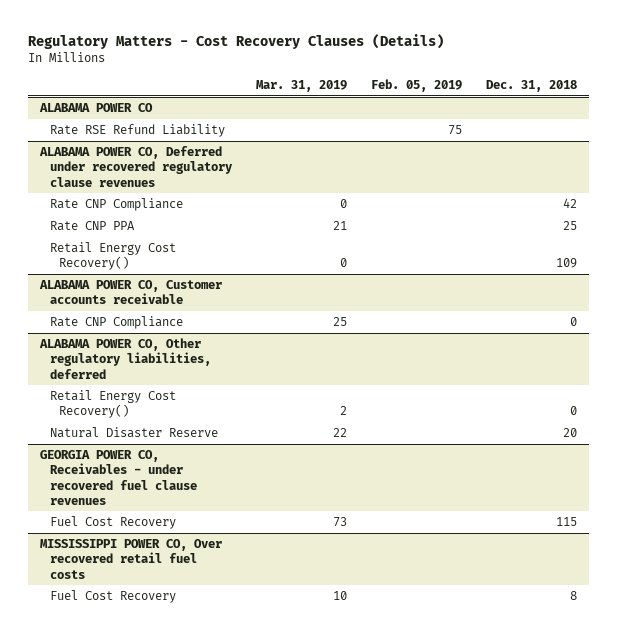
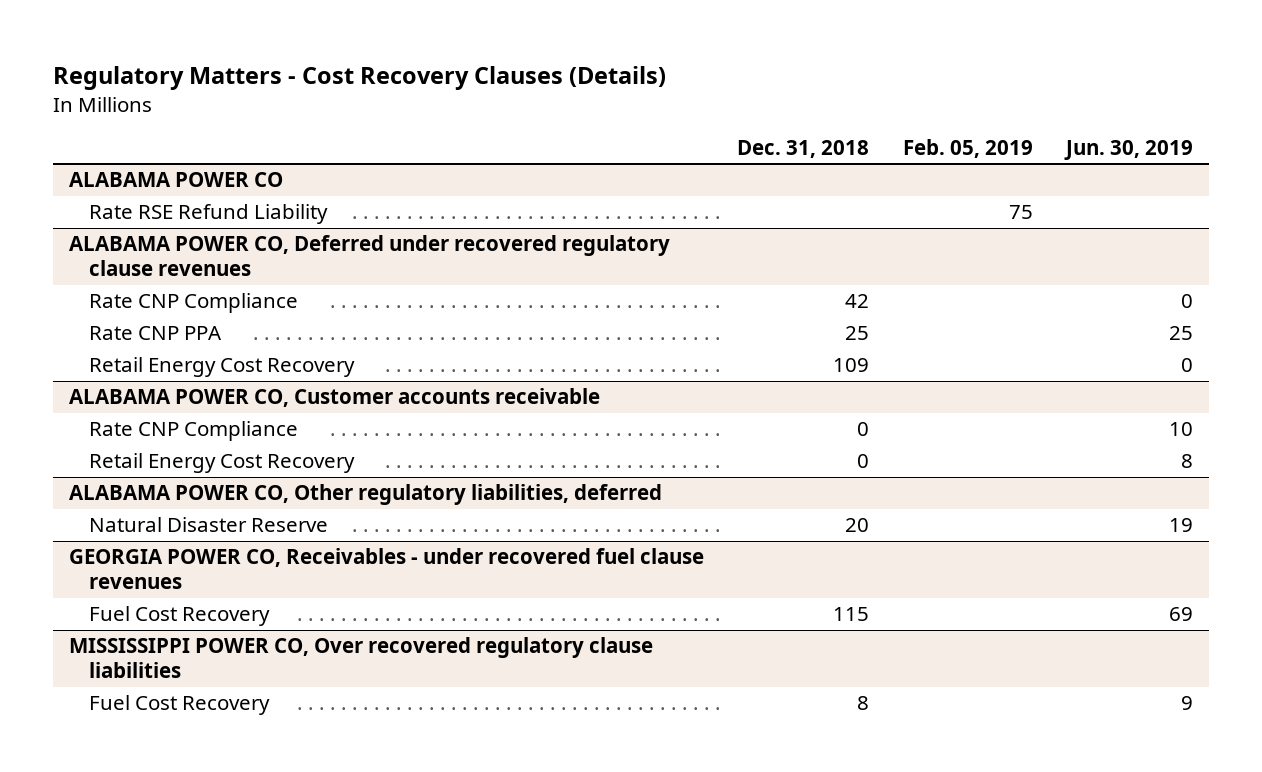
[255,80,347,93] Mar. 31, 2019 -> none
none -> [1063,139,1193,160] Jun. 30, 2019
[49,241,176,271] Retail Energy Cost Recovery() -> [89,357,356,378] Retail Energy Cost Recovery
none -> [89,453,356,474] Retail Energy Cost Recovery
[49,389,176,419] Retail Energy Cost Recovery() -> none
[40,538,223,579] MISSISSIPPI POWER CO, Over recovered retail fuel costs -> none
none -> [69,637,654,679] MISSISSIPPI POWER CO, Over recovered regulatory clause liabilities

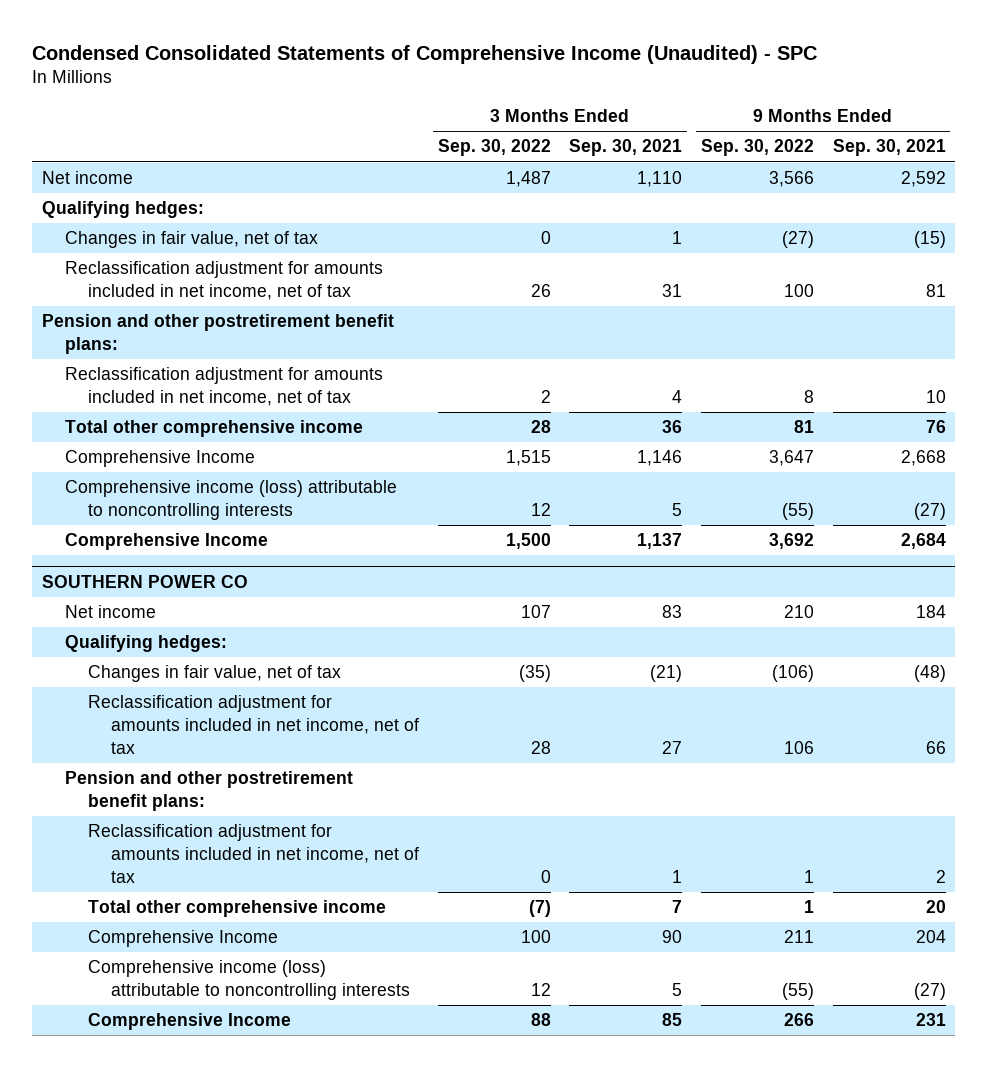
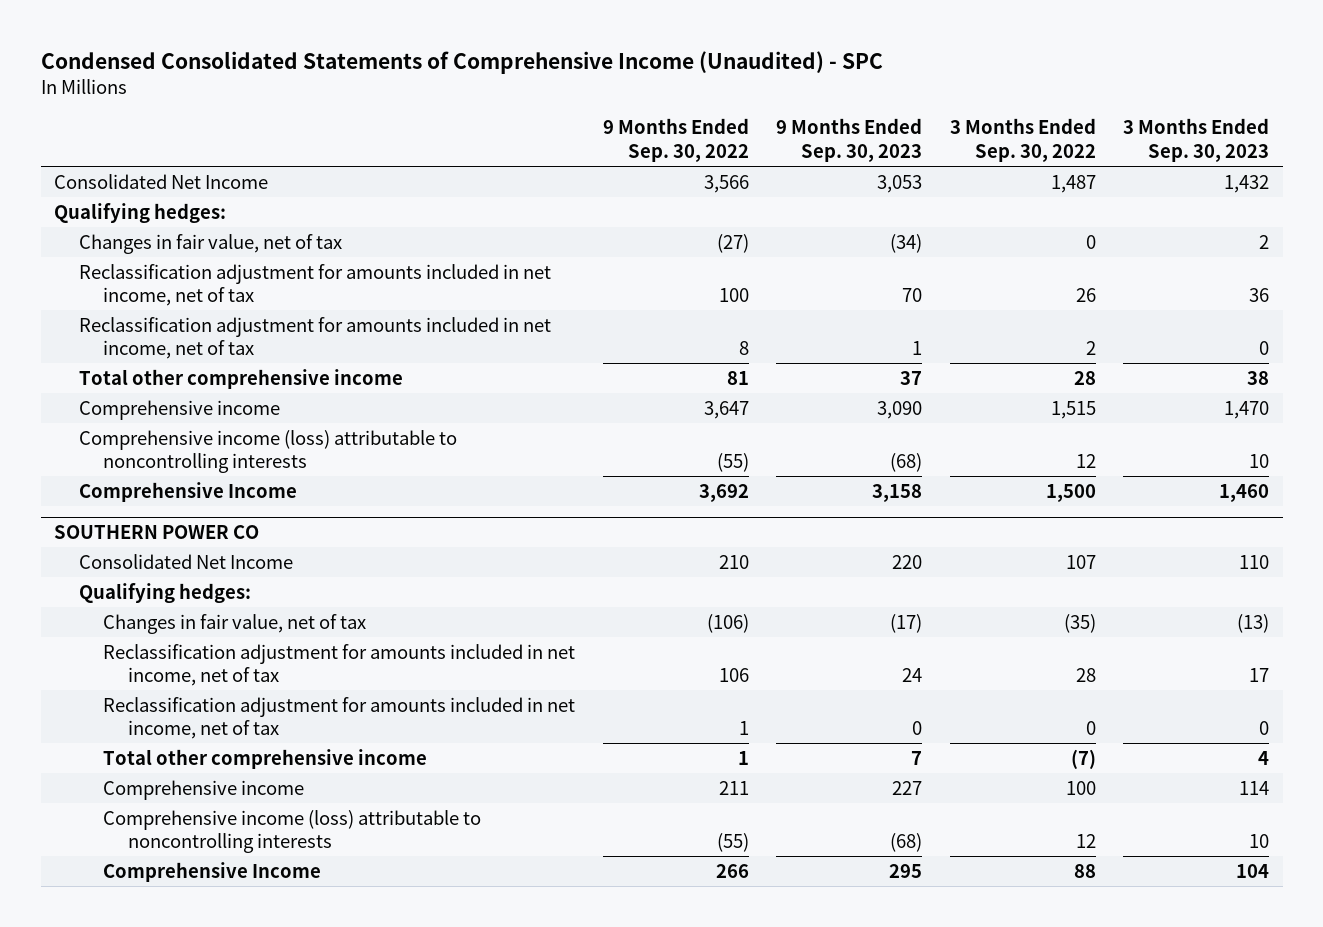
[569,139,683,157] Sep. 30, 2021 -> none
[832,139,946,157] Sep. 30, 2021 -> none
none -> [776,118,923,163] 9 Months Ended Sep. 30, 2023
none -> [1122,118,1269,163] 3 Months Ended Sep. 30, 2023
[41,171,133,185] Net income -> [54,173,269,189] Consolidated Net Income
[41,314,394,354] Pension and other postretirement benefit plans: -> none
[64,450,255,468] Comprehensive Income -> [78,399,280,420] Comprehensive income
[64,605,156,619] Net income -> [78,553,293,569] Consolidated Net Income
[64,771,353,811] Pension and other postretirement benefit plans: -> none
[87,930,278,948] Comprehensive Income -> [103,779,305,800] Comprehensive income

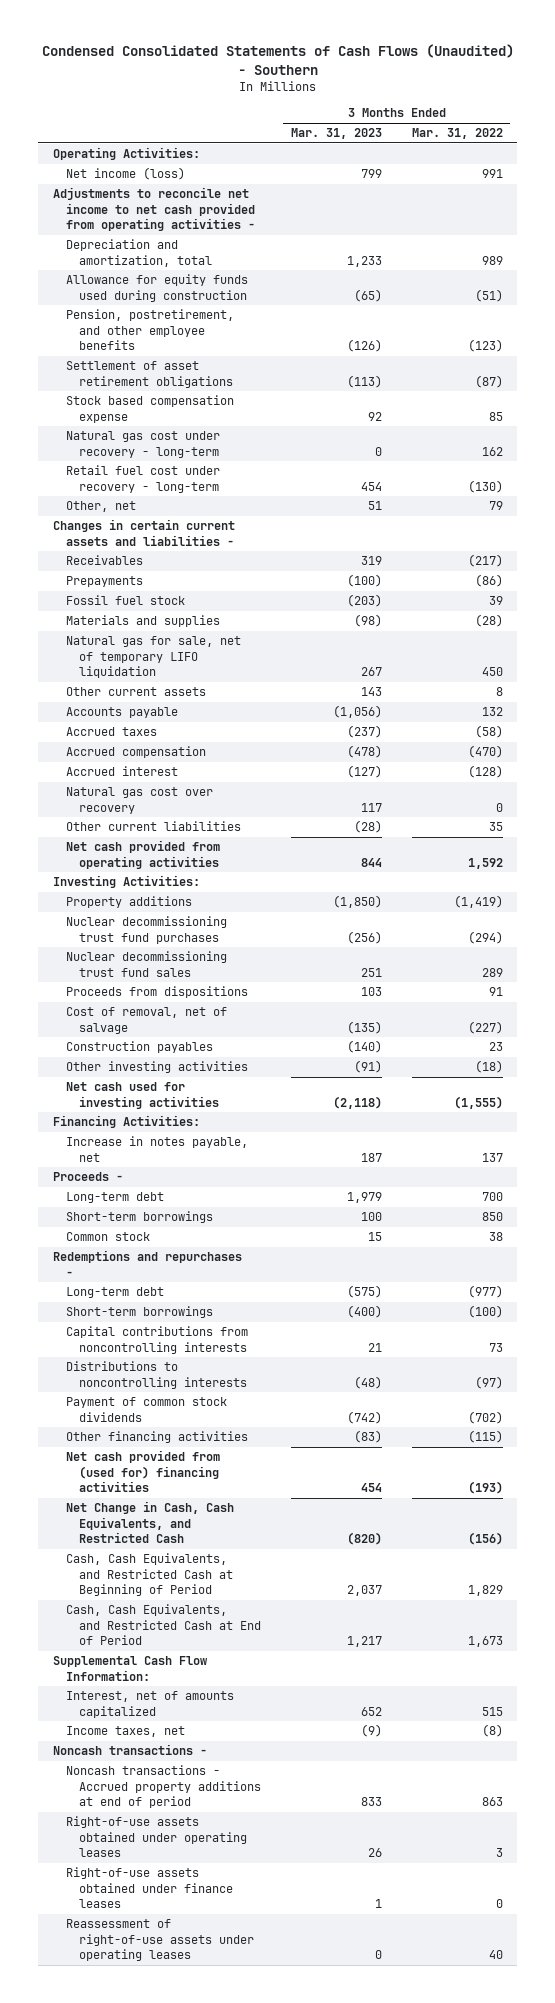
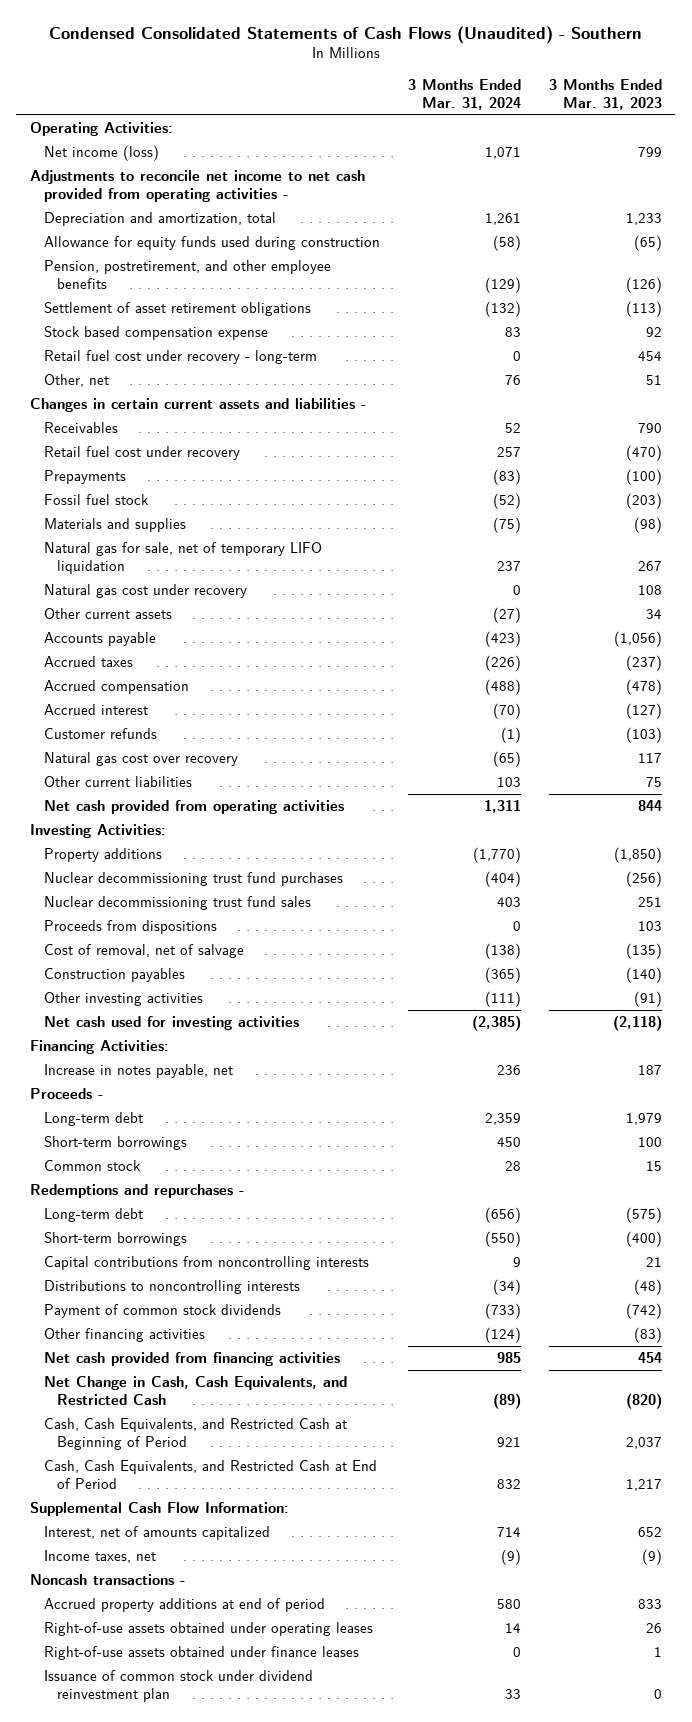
[411,128,503,140] Mar. 31, 2022 -> none
none -> [407,78,521,110] 3 Months Ended Mar. 31, 2024
[65,431,220,458] Natural gas cost under recovery - long-term -> none
[360,556,382,566] 319 -> [637,423,662,434] 790
none -> [43,446,240,461] Retail fuel cost under recovery
none -> [43,584,247,599] Natural gas cost under recovery
[360,687,382,697] 143 -> [645,609,662,620] 34
none -> [43,728,157,740] Customer refunds
[353,820,382,834] (28) -> [645,777,662,788] 75
[65,1450,220,1493] Net cash provided from (used for) financing activities -> [43,1352,340,1367] Net cash provided from financing activities
[65,1765,262,1809] Noncash transactions - Accrued property additions at end of period -> [43,1598,325,1613] Accrued property additions at end of period
[65,1919,255,1962] Reassessment of right-of-use assets under operating leases -> none
none -> [43,1670,313,1703] Issuance of common stock under dividend reinvestment plan

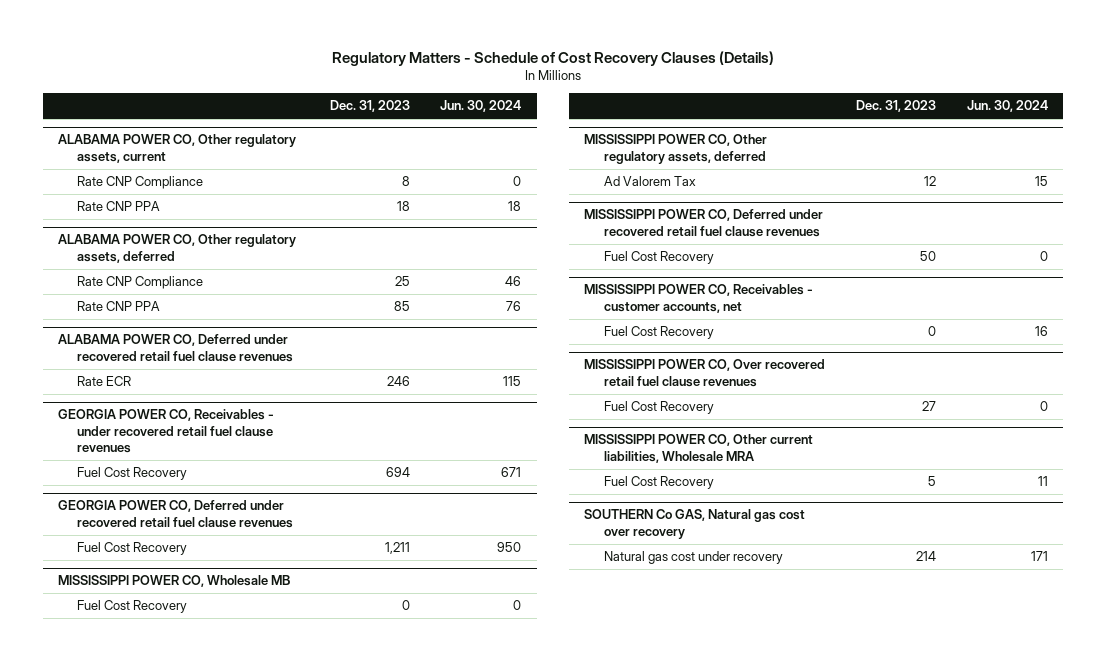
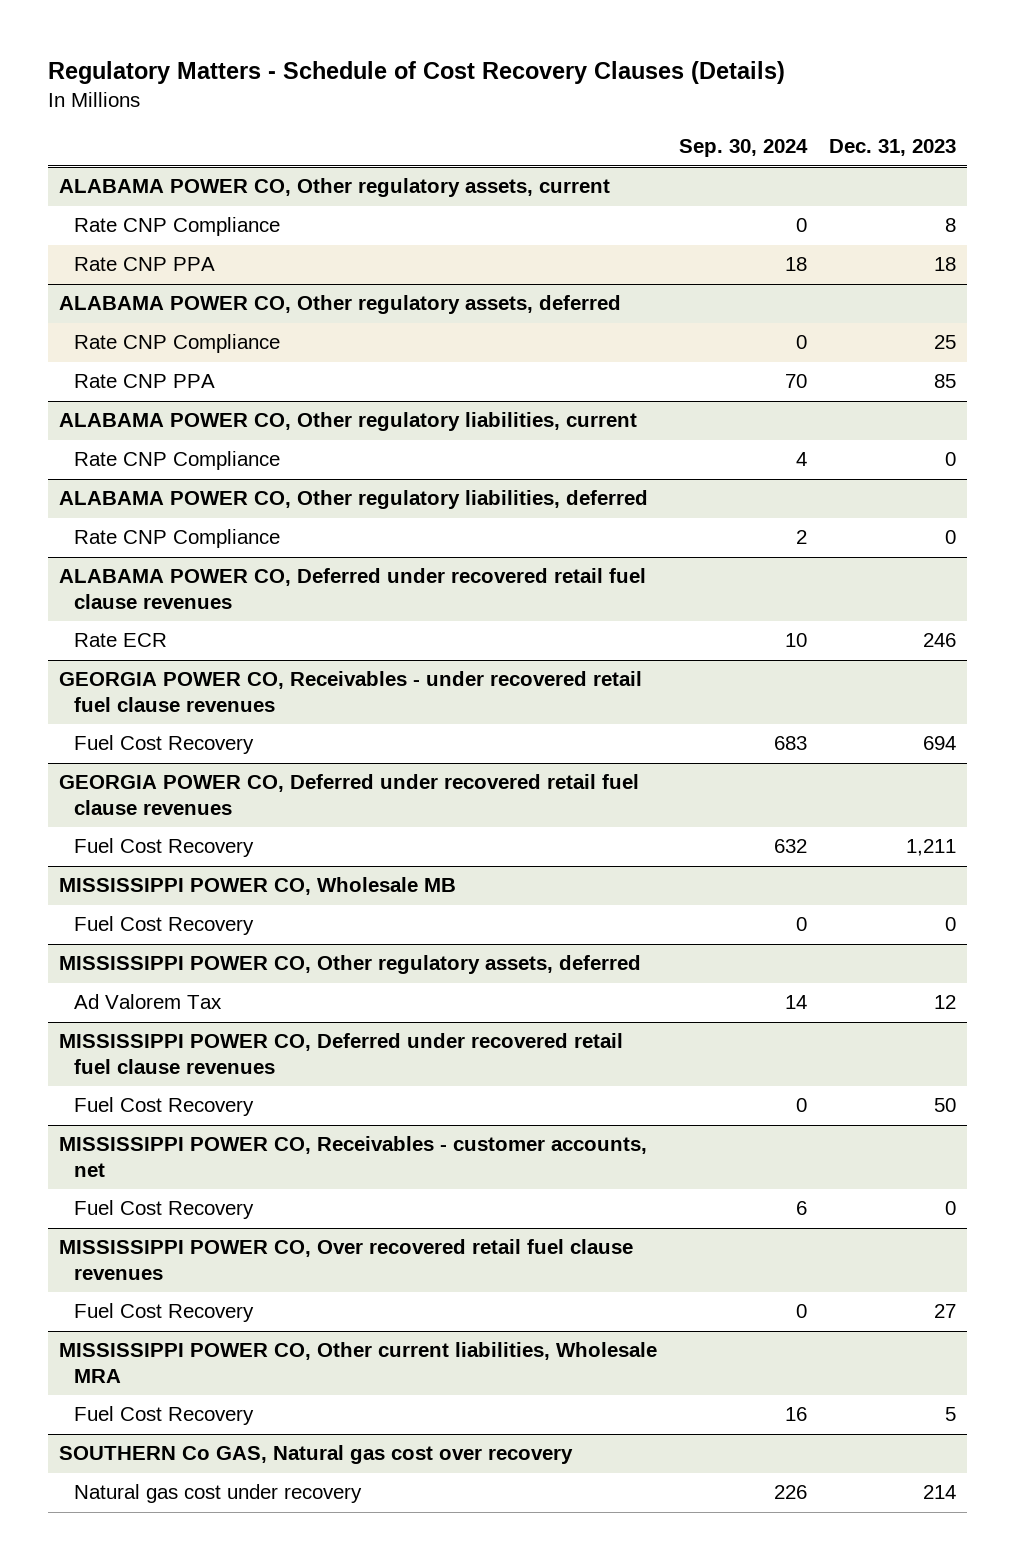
[440,100,522,113] Jun. 30, 2024 -> none
none -> [678,139,808,158] Sep. 30, 2024
none -> [58,412,637,432] ALABAMA POWER CO, Other regulatory liabilities, current
none -> [74,451,281,471] Rate CNP Compliance
none -> [58,490,648,510] ALABAMA POWER CO, Other regulatory liabilities, deferred
none -> [74,529,281,549] Rate CNP Compliance

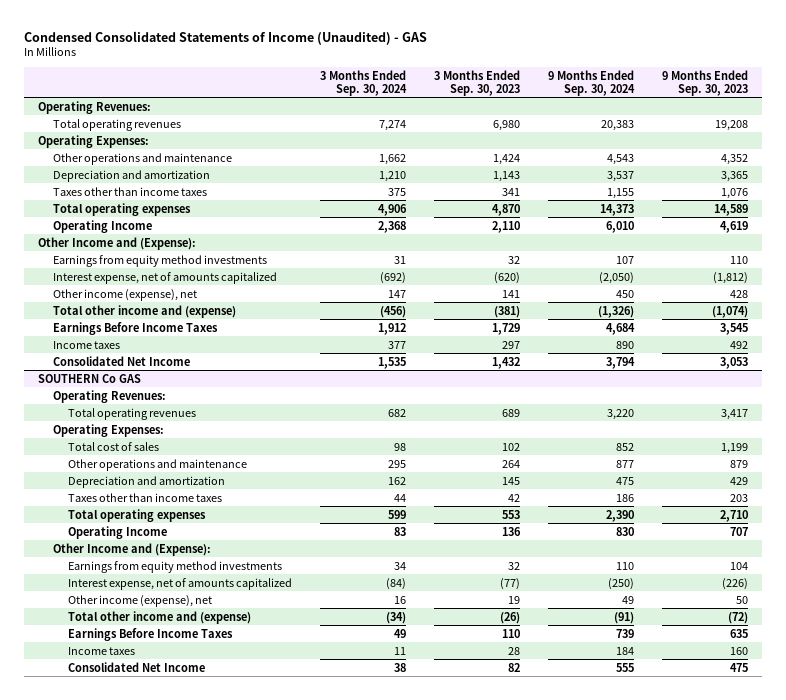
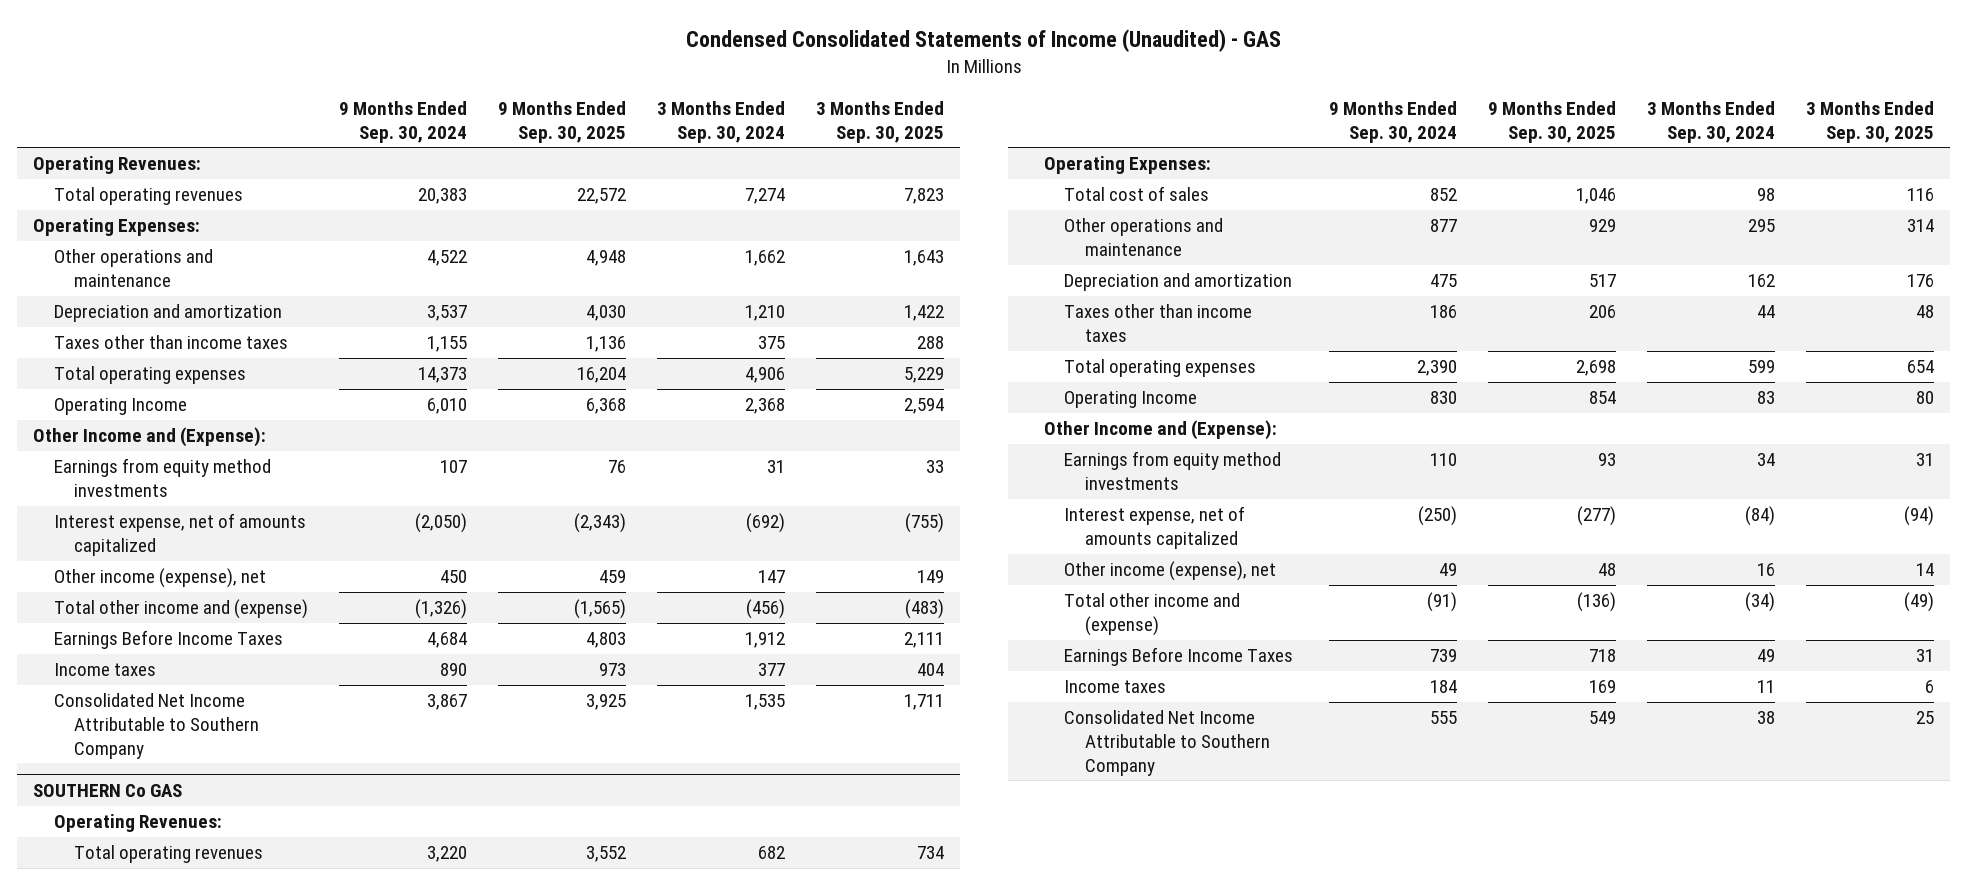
[434,69,521,96] 3 Months Ended Sep. 30, 2023 -> none
[662,69,749,96] 9 Months Ended Sep. 30, 2023 -> none
none -> [497,100,626,143] 9 Months Ended Sep. 30, 2025
none -> [816,100,945,143] 3 Months Ended Sep. 30, 2025
[607,153,635,165] 4,543 -> [426,250,467,267] 4,522
[53,355,191,366] Consolidated Net Income -> none
none -> [53,693,260,759] Consolidated Net Income Attributable to Southern Company
[68,661,206,672] Consolidated Net Income -> [1064,710,1270,776] Consolidated Net Income Attributable to Southern Company

